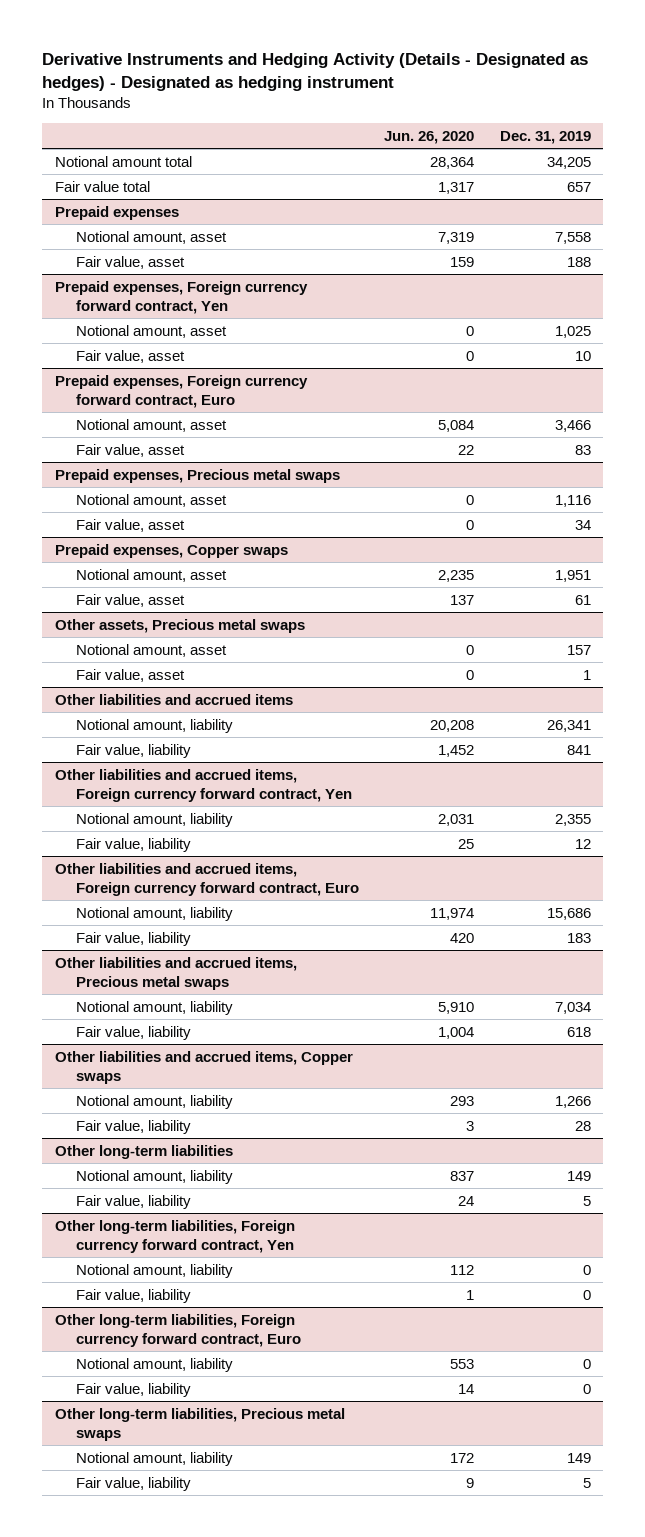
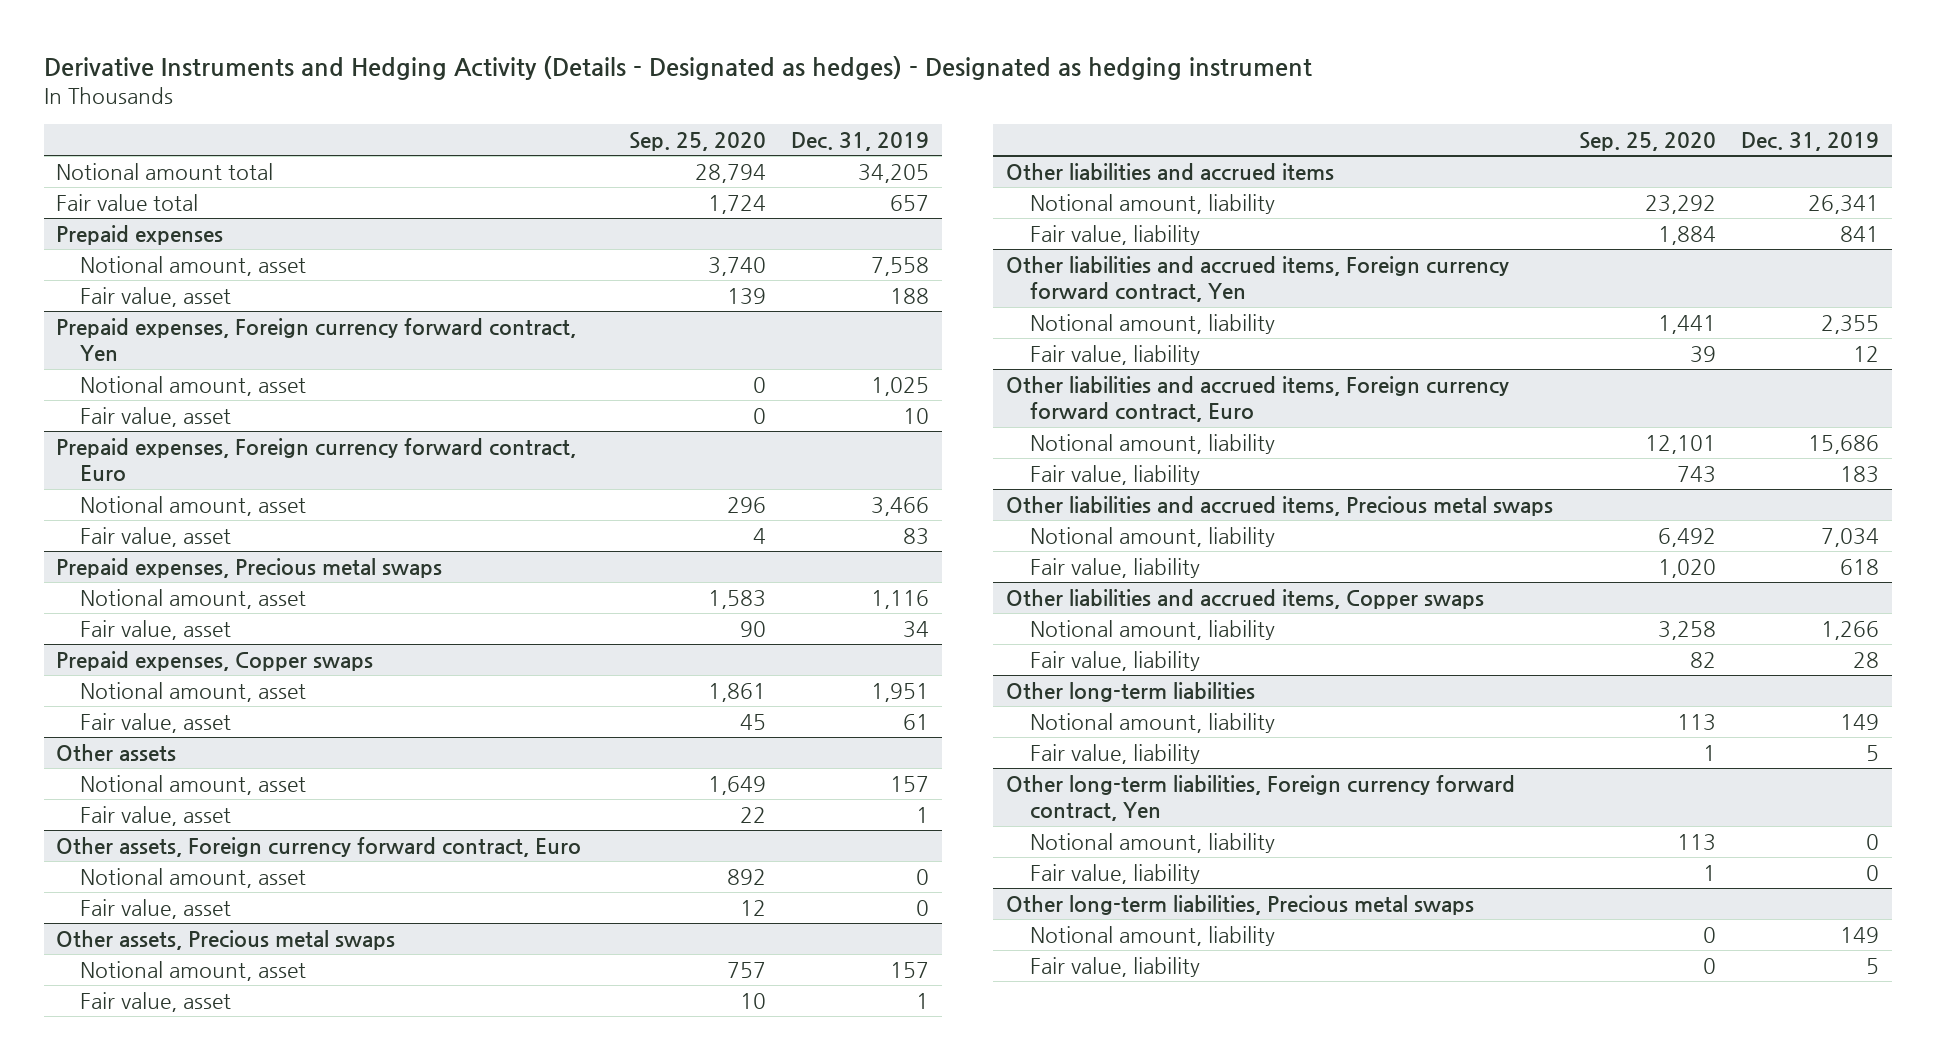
[384,130,475,144] Jun. 26, 2020 -> none
none -> [628,131,766,151] Sep. 25, 2020
none -> [56,743,177,761] Other assets
none -> [79,774,306,795] Notional amount, asset
none -> [79,805,231,826] Fair value, asset
none -> [56,836,582,857] Other assets, Foreign currency forward contract, Euro
none -> [79,867,306,888] Notional amount, asset
none -> [79,898,231,919] Fair value, asset
[54,1313,302,1347] Other long-term liabilities, Foreign currency forward contract, Euro -> none
[76,1357,234,1372] Notional amount, liability -> none
[76,1382,192,1397] Fair value, liability -> none

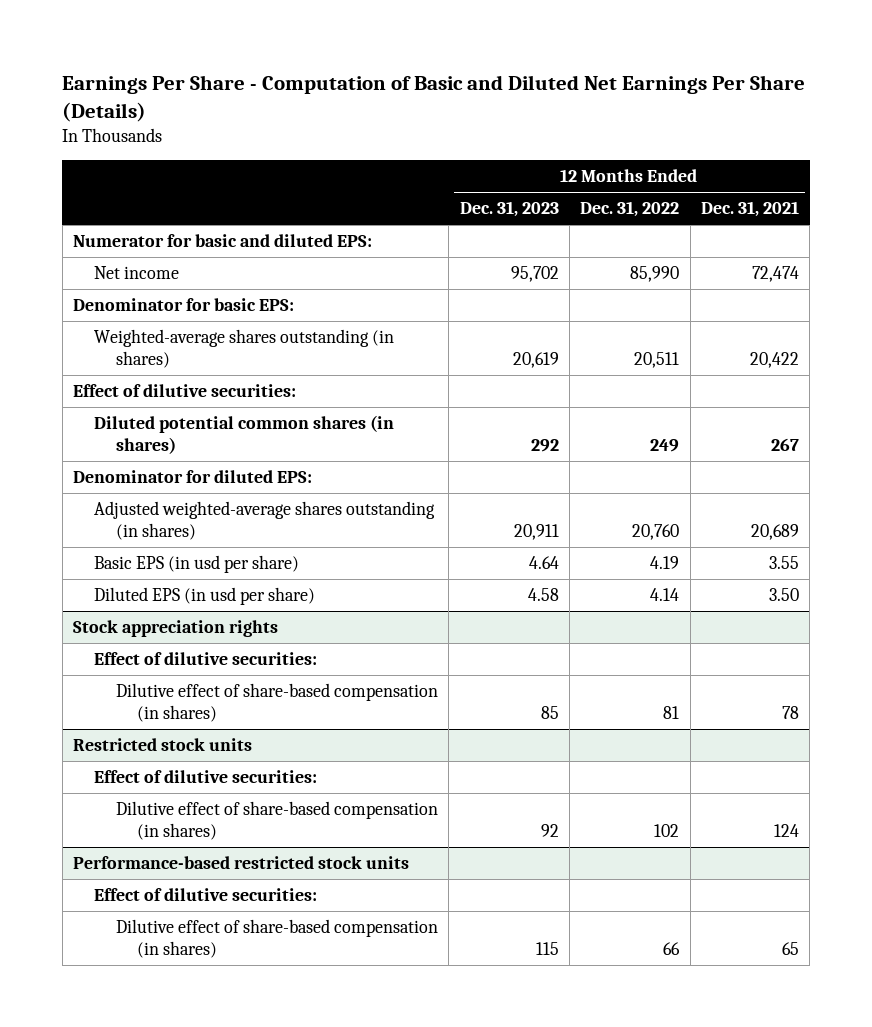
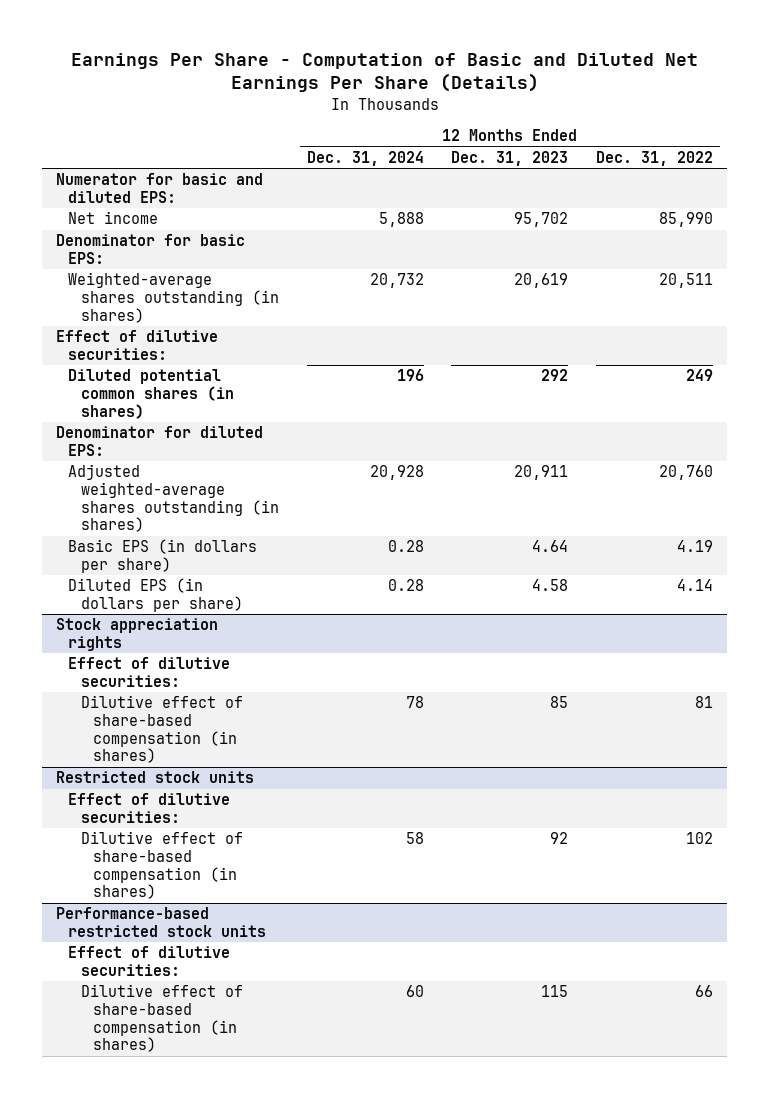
[701,201,800,218] Dec. 31, 2021 -> none
none -> [306,150,424,166] Dec. 31, 2024
[94,555,300,574] Basic EPS (in usd per share) -> [68,539,258,574] Basic EPS (in dollars per share)
[94,587,316,606] Diluted EPS (in usd per share) -> [68,578,243,613] Diluted EPS (in dollars per share)

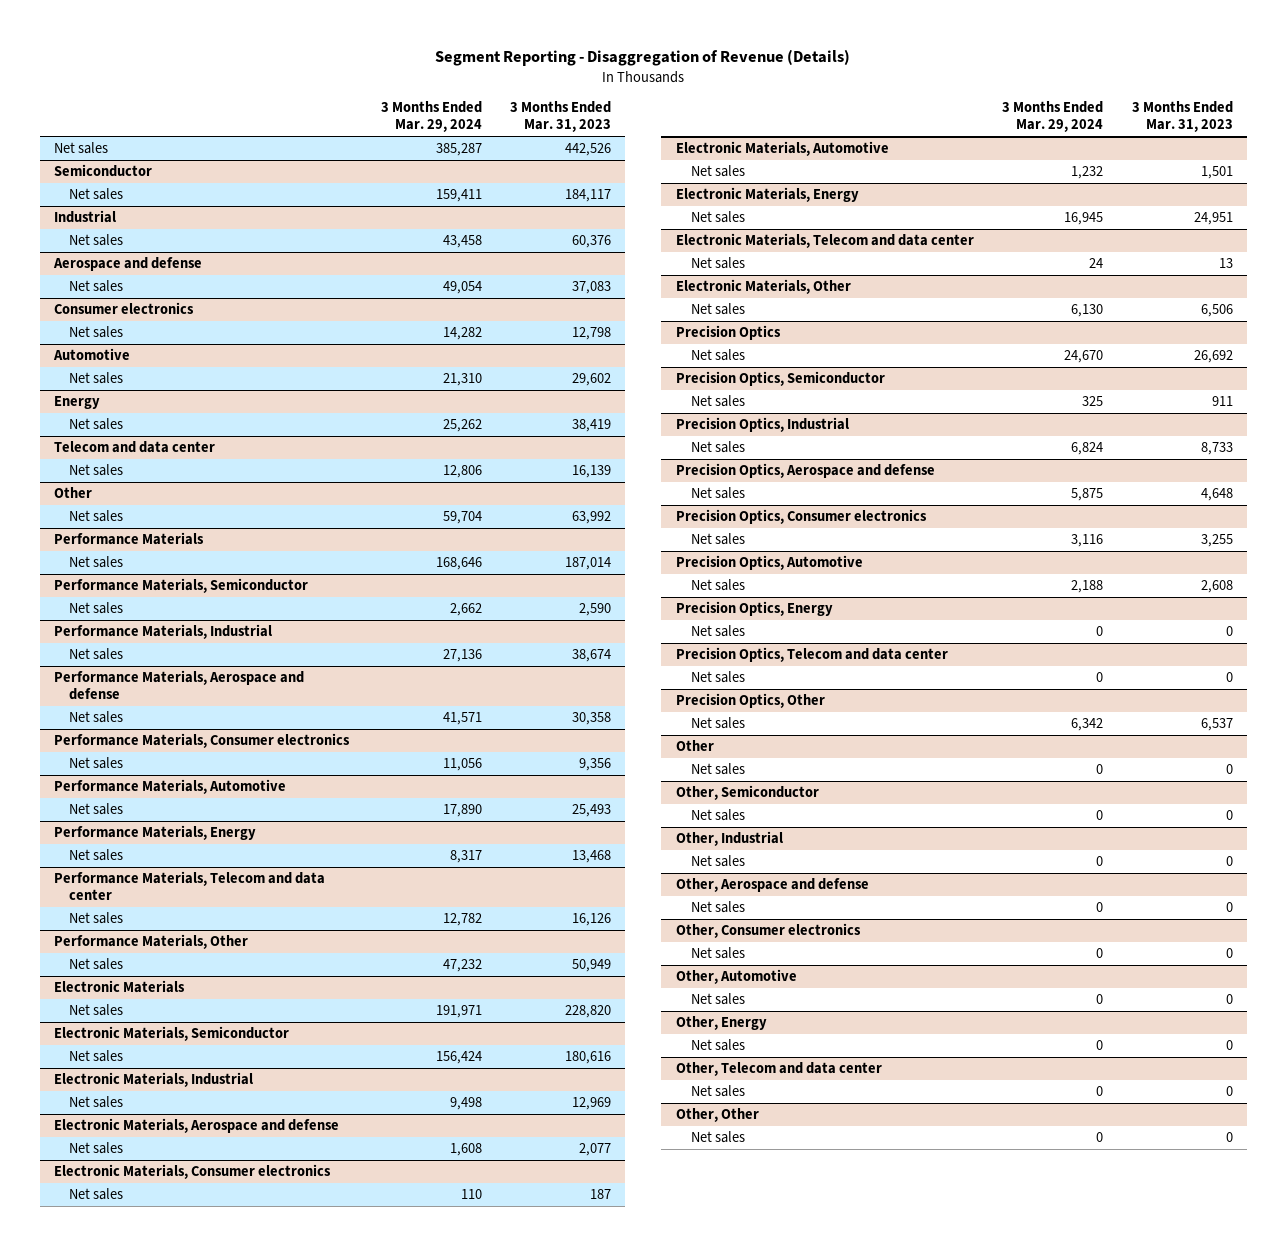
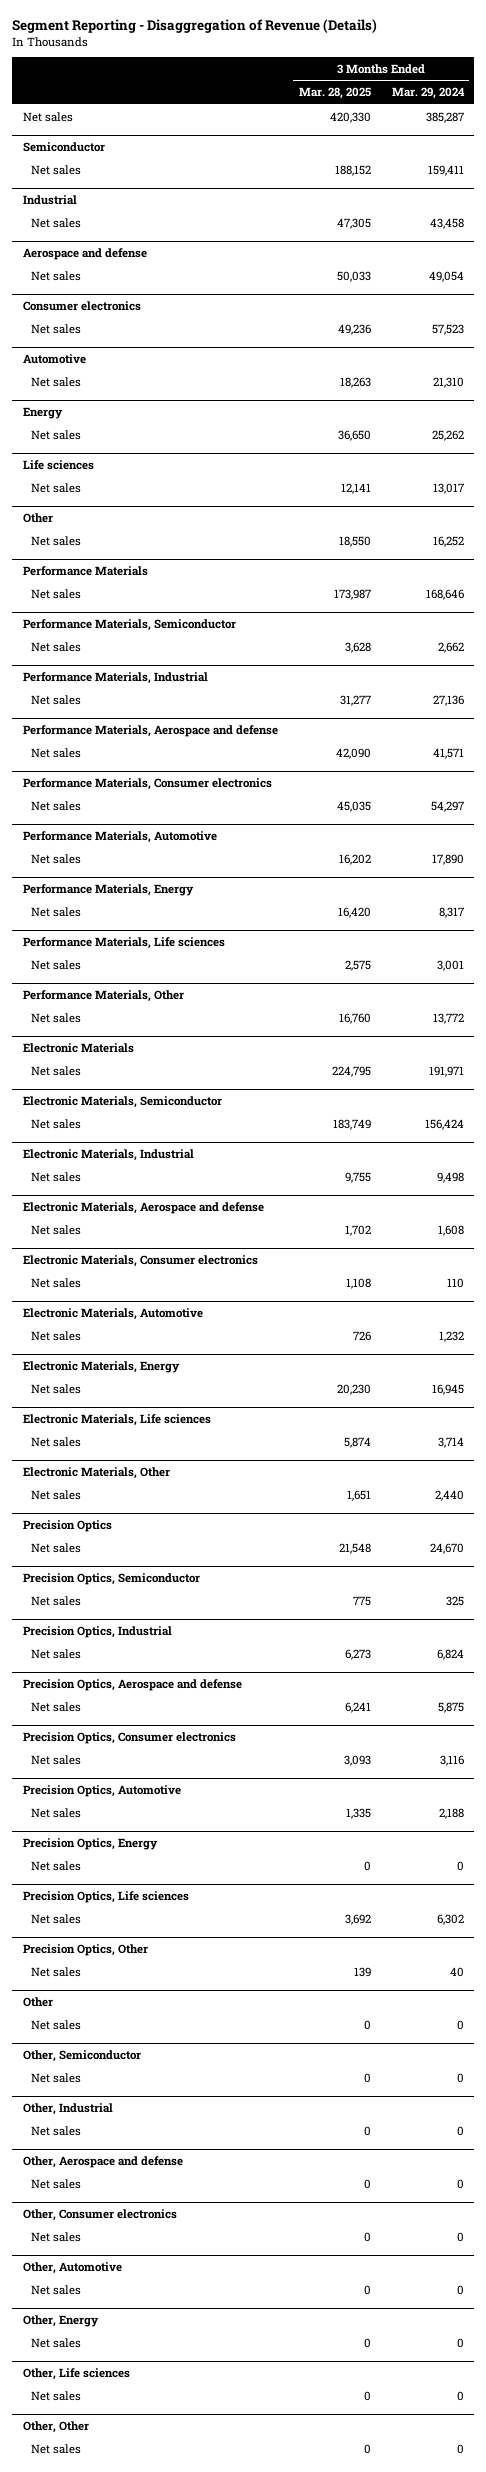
[510,101,612,133] 3 Months Ended Mar. 31, 2023 -> none
none -> [298,87,371,100] Mar. 28, 2025
[442,327,482,341] 14,282 -> [431,323,464,335] 57,523
[54,441,216,454] Telecom and data center -> [22,459,94,470] Life sciences
[442,465,482,479] 12,806 -> [432,482,464,494] 13,017
[442,511,482,525] 59,704 -> [432,535,464,547] 16,252
[442,758,482,772] 11,056 -> [430,800,464,812] 54,297
[54,871,326,901] Performance Materials, Telecom and data center -> none
none -> [22,936,225,949] Performance Materials, Life sciences
[442,913,482,927] 12,782 -> [436,959,464,971] 3,001
[442,959,482,973] 47,232 -> [432,1012,464,1024] 13,772
[675,233,974,249] Electronic Materials, Telecom and data center -> none
none -> [22,1413,211,1426] Electronic Materials, Life sciences
[1089,258,1104,269] 24 -> [437,1436,464,1448] 3,714
[1071,304,1104,318] 6,130 -> [434,1489,464,1501] 2,440
[675,647,948,663] Precision Optics, Telecom and data center -> none
none -> [22,1890,189,1903] Precision Optics, Life sciences
[1096,672,1104,683] 0 -> [436,1913,464,1925] 6,302
[1071,718,1104,732] 6,342 -> [449,1966,464,1977] 40
[675,1062,882,1077] Other, Telecom and data center -> none
none -> [22,2367,130,2380] Other, Life sciences

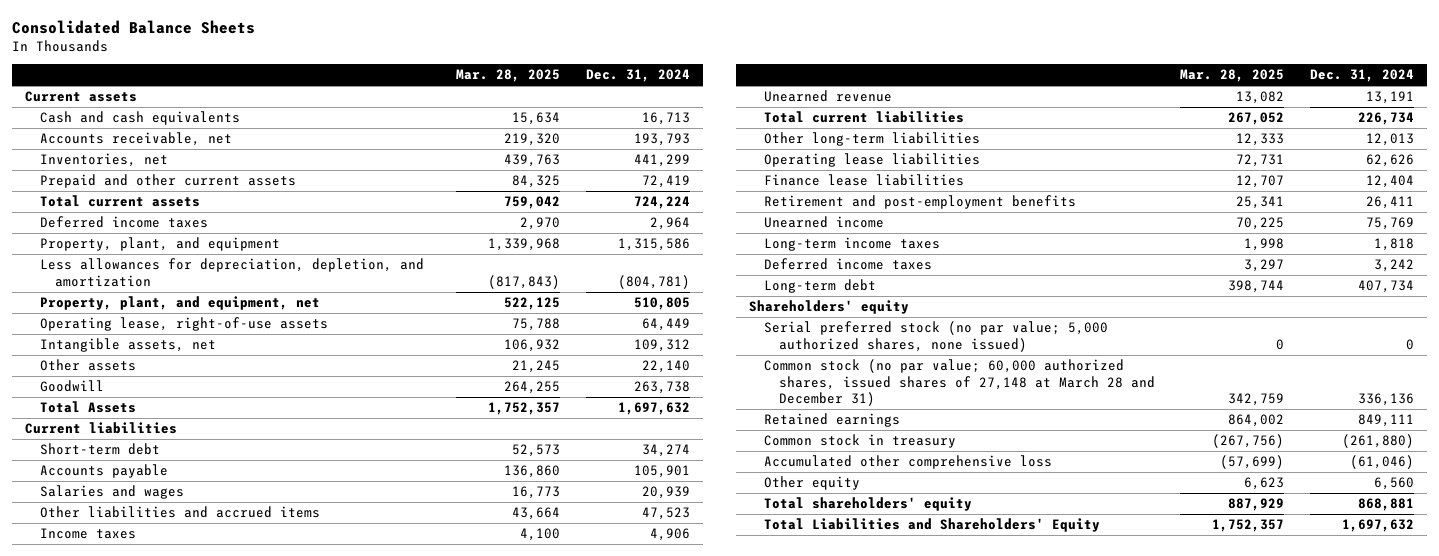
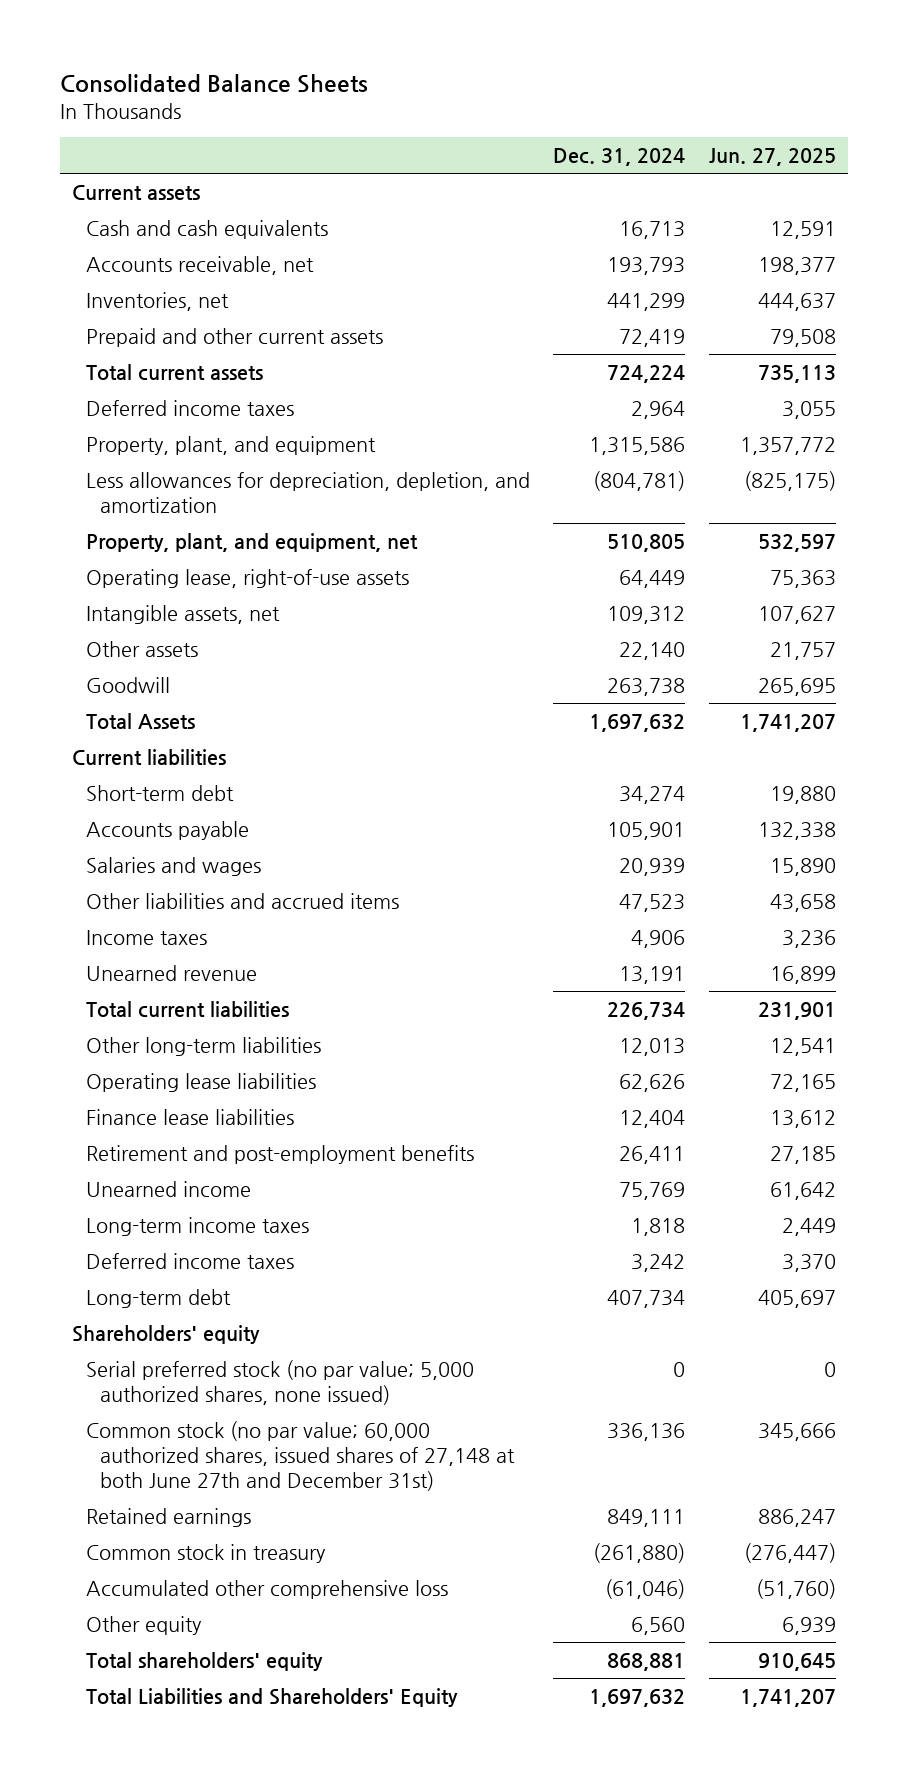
[456,69,561,83] Mar. 28, 2025 -> none
none -> [708,148,836,167] Jun. 27, 2025
[763,359,1155,407] Common stock (no par value; 60,000 authorized shares, issued shares of 27,148 at March 28 and December 31) -> [86,1420,516,1491] Common stock (no par value; 60,000 authorized shares, issued shares of 27,148 at both June 27th and December 31st)

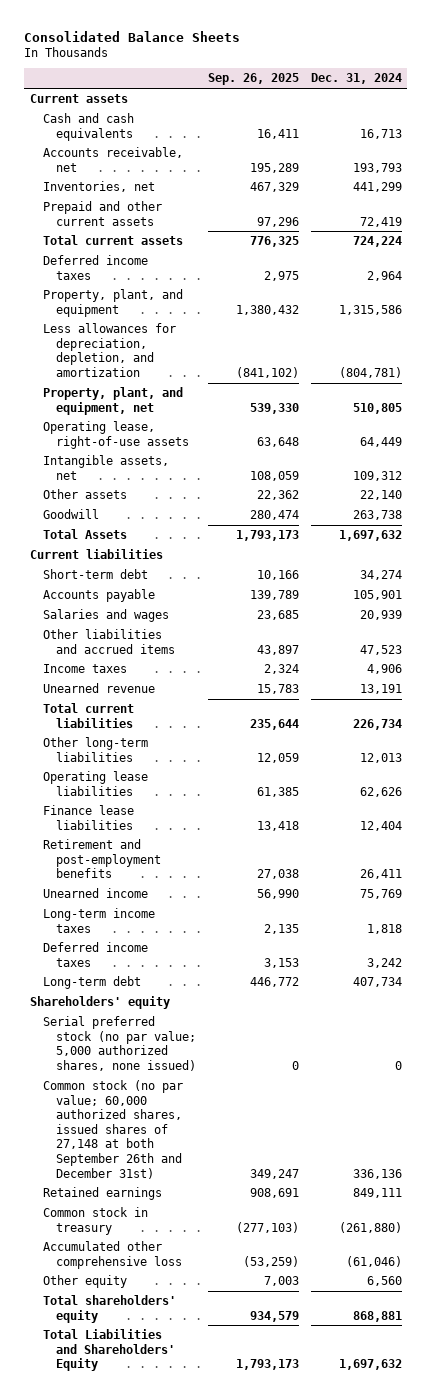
[708,148,836,167] Jun. 27, 2025 -> none
none -> [207,73,299,86] Sep. 26, 2025
[86,1420,516,1491] Common stock (no par value; 60,000 authorized shares, issued shares of 27,148 at both June 27th and December 31st) -> [42,1080,183,1179] Common stock (no par value; 60,000 authorized shares, issued shares of 27,148 at both September 26th and December 31st)

